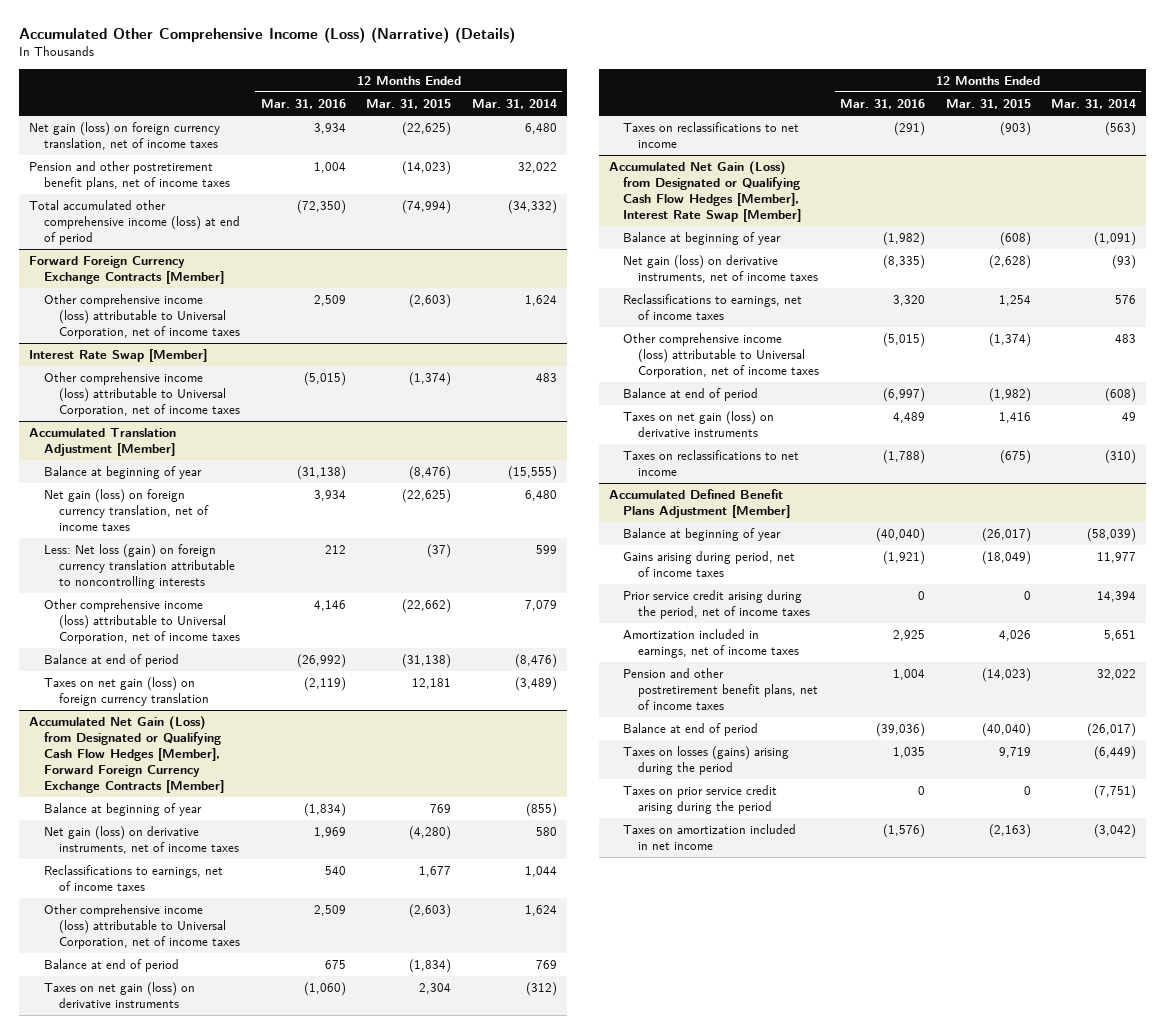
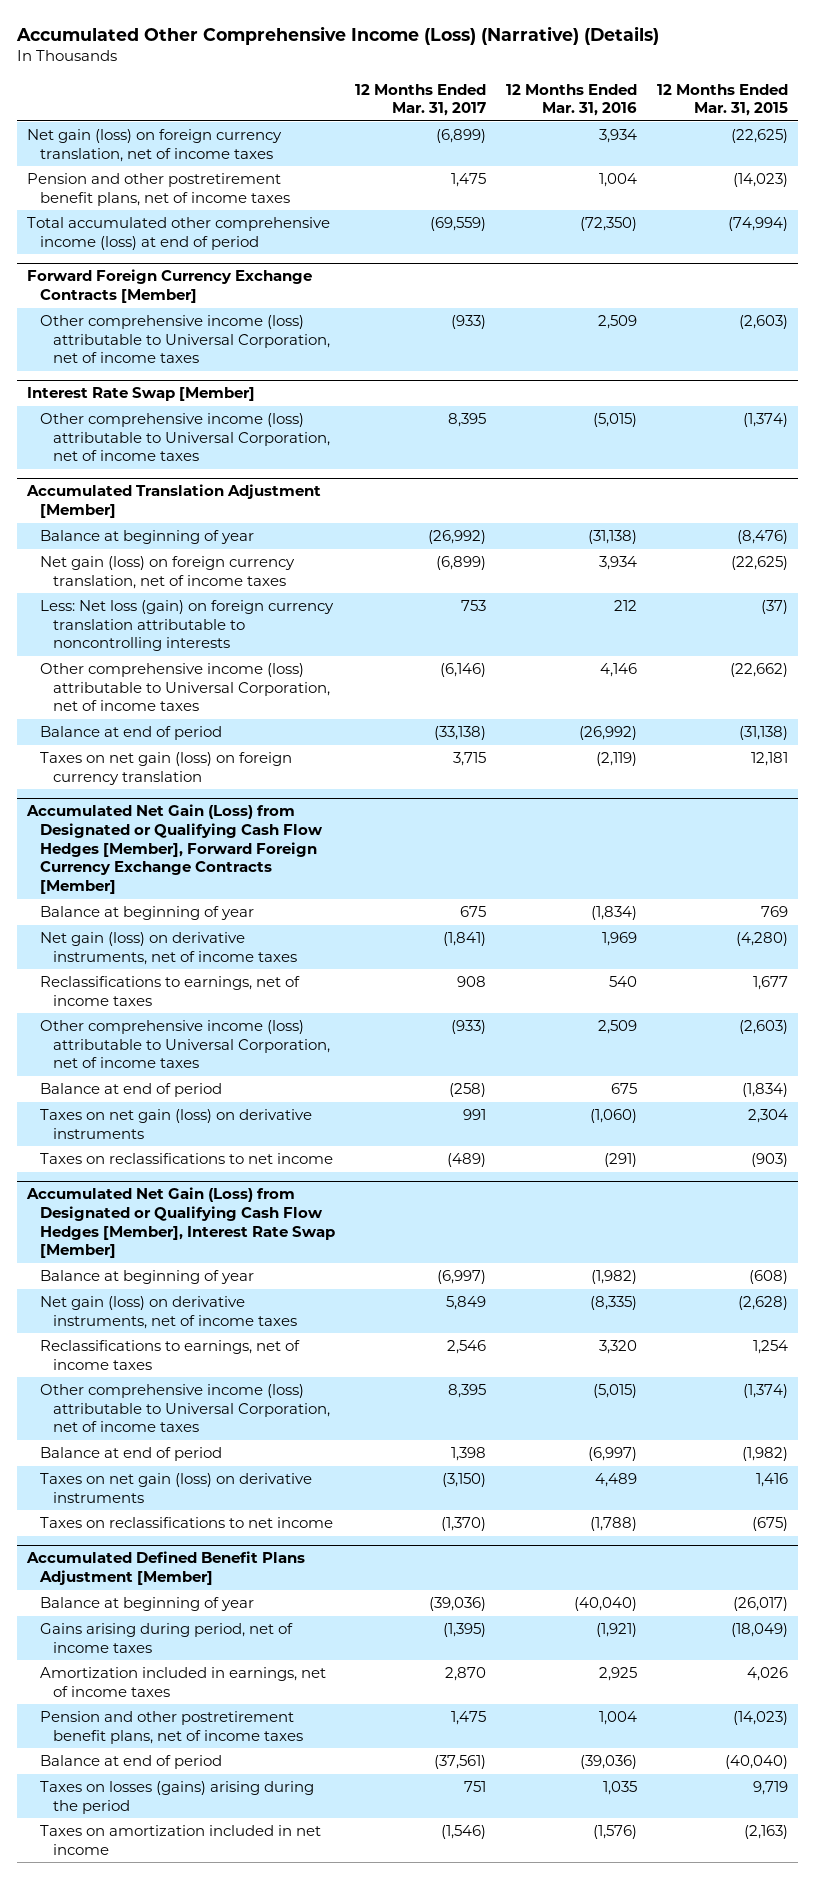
[471,99,557,110] Mar. 31, 2014 -> none
none -> [355,83,487,117] 12 Months Ended Mar. 31, 2017
[623,590,811,619] Prior service credit arising during the period, net of income taxes -> none
[623,785,778,814] Taxes on prior service credit arising during the period -> none

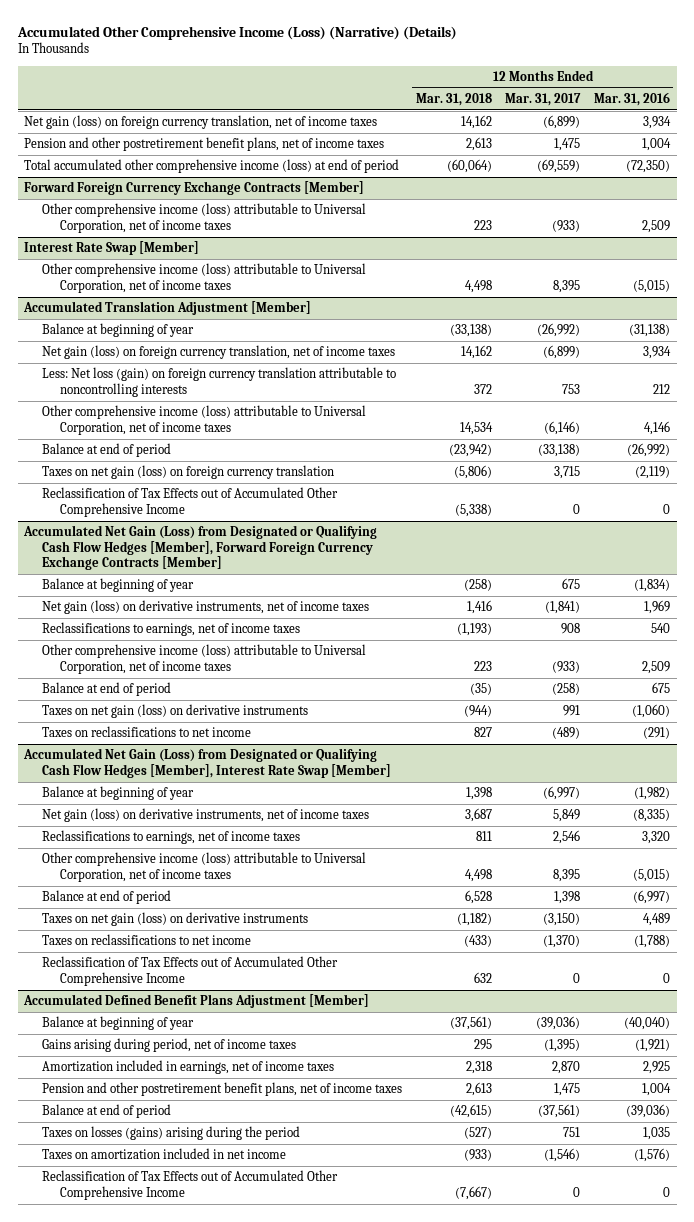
[656,83,788,117] 12 Months Ended Mar. 31, 2015 -> none
none -> [415,93,492,107] Mar. 31, 2018
none -> [42,487,339,517] Reclassification of Tax Effects out of Accumulated Other Comprehensive Income
none -> [42,956,339,986] Reclassification of Tax Effects out of Accumulated Other Comprehensive Income
none -> [42,1170,339,1200] Reclassification of Tax Effects out of Accumulated Other Comprehensive Income

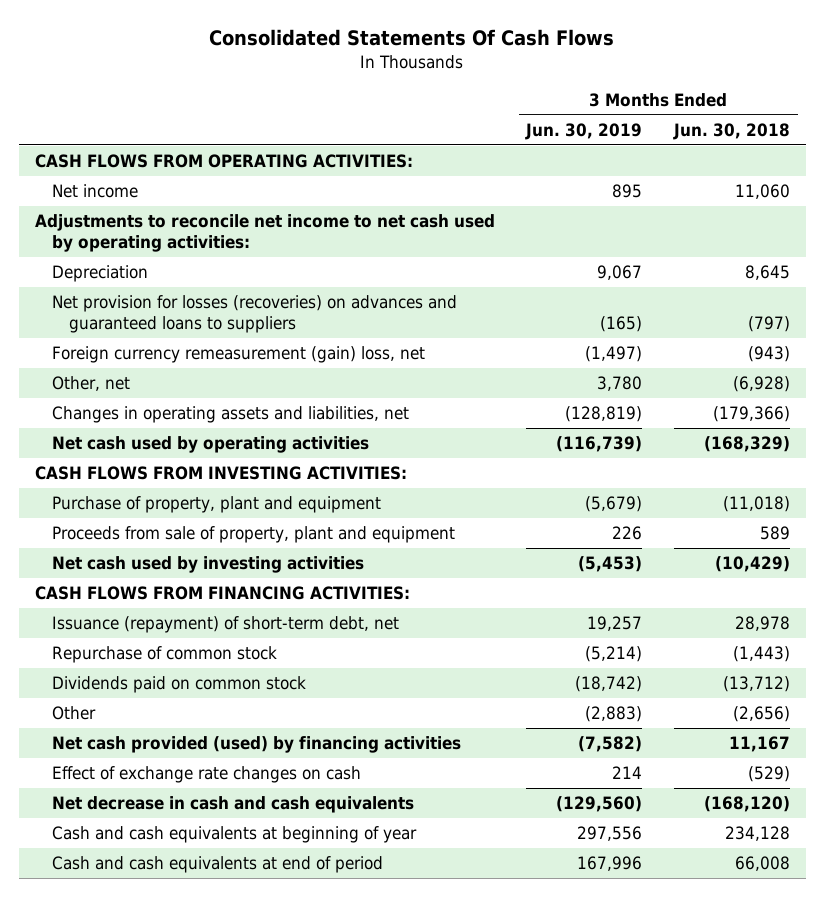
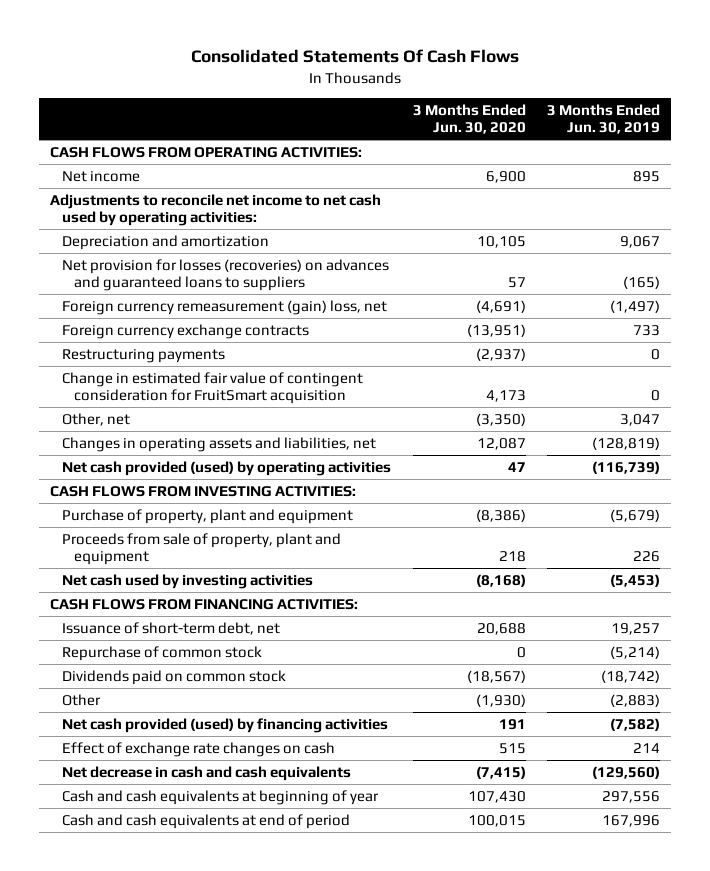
[673,122,791,140] Jun. 30, 2018 -> none
none -> [412,103,526,135] 3 Months Ended Jun. 30, 2020
[51,265,148,283] Depreciation -> [61,234,269,250] Depreciation and amortization
none -> [61,323,309,339] Foreign currency exchange contracts
none -> [61,348,225,363] Restructuring payments
none -> [61,371,363,405] Change in estimated fair value of contingent consideration for FruitSmart acquisition
[597,376,643,392] 3,780 -> [620,413,661,426] 3,047
[51,436,369,454] Net cash used by operating activities -> [61,460,391,476] Net cash provided (used) by operating activities
[51,616,399,634] Issuance (repayment) of short-term debt, net -> [61,621,280,635] Issuance of short-term debt, net

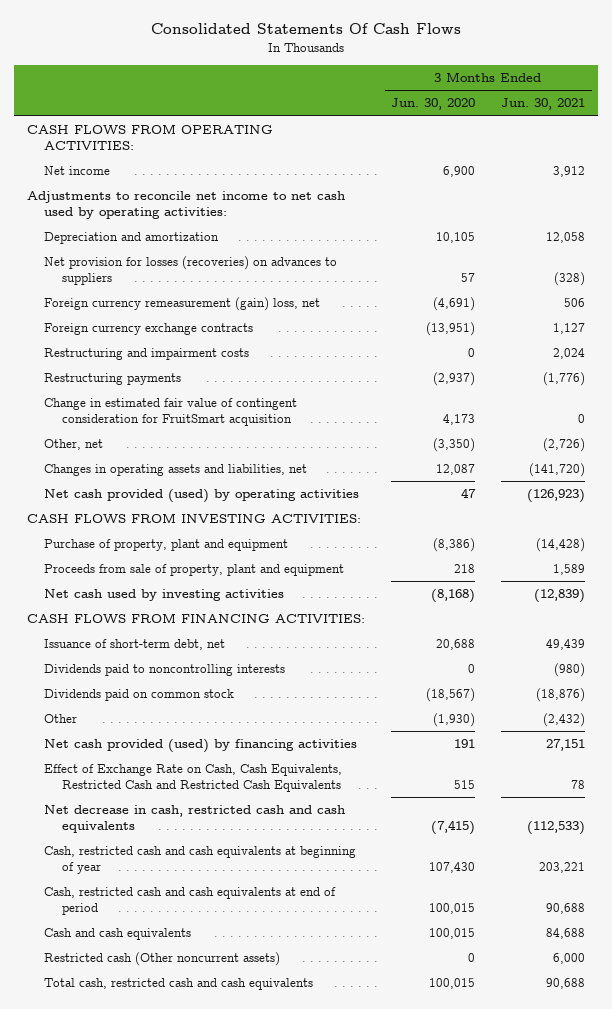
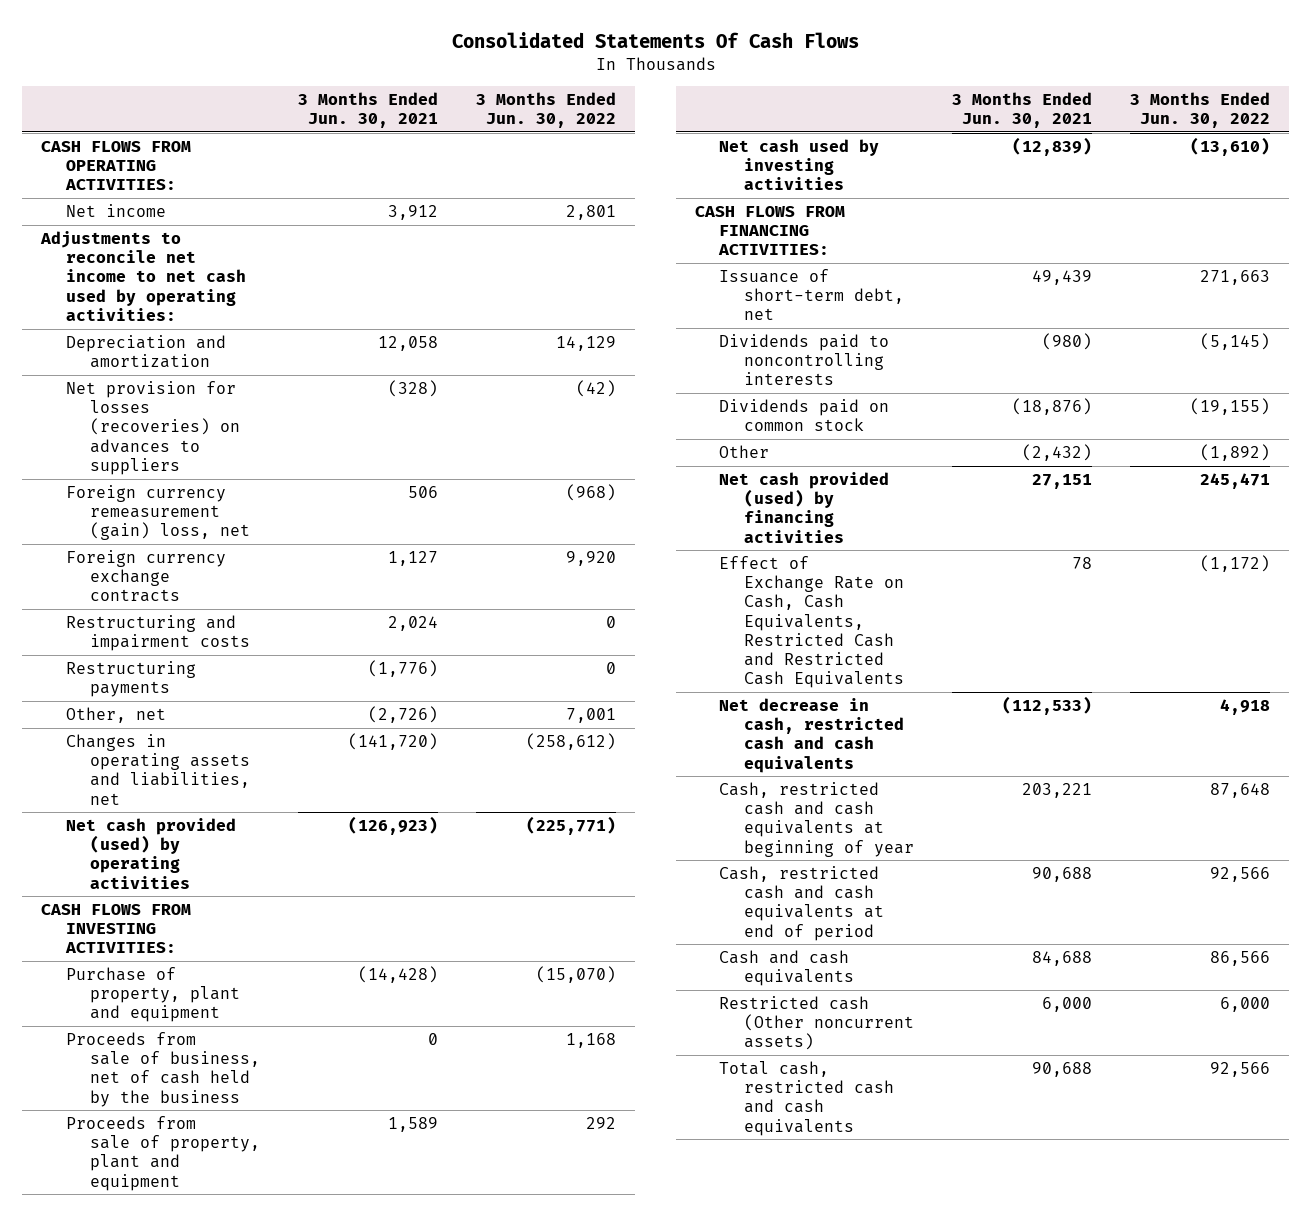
[391,98,476,111] Jun. 30, 2020 -> none
none -> [476,91,617,129] 3 Months Ended Jun. 30, 2022
[44,398,298,427] Change in estimated fair value of contingent consideration for FruitSmart acquisition -> none
none -> [65,1032,261,1107] Proceeds from sale of business, net of cash held by the business

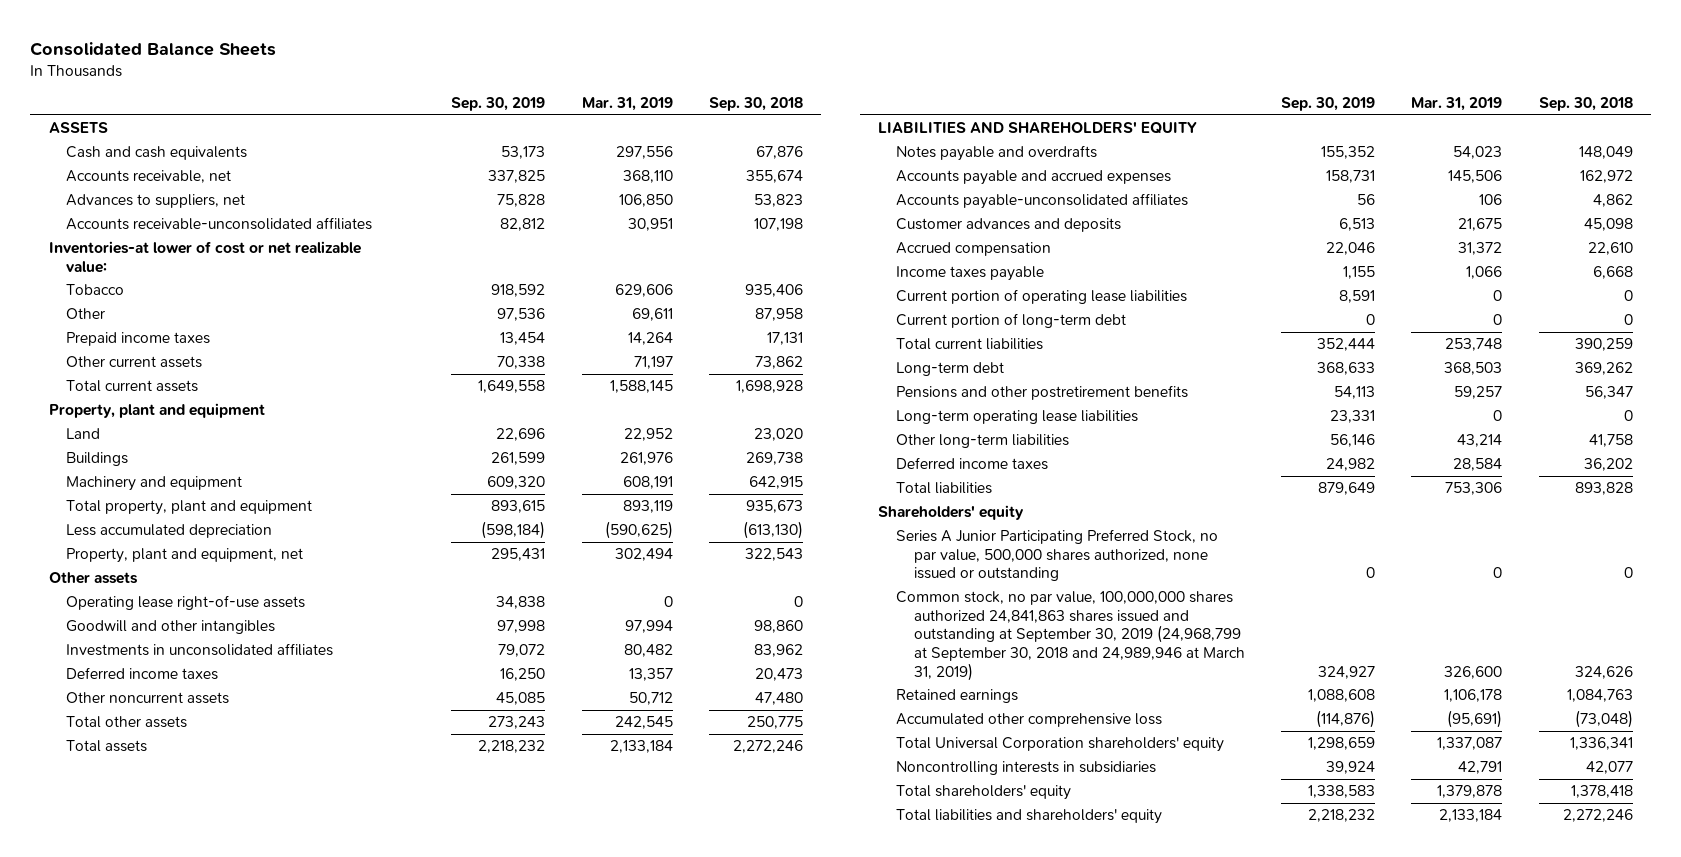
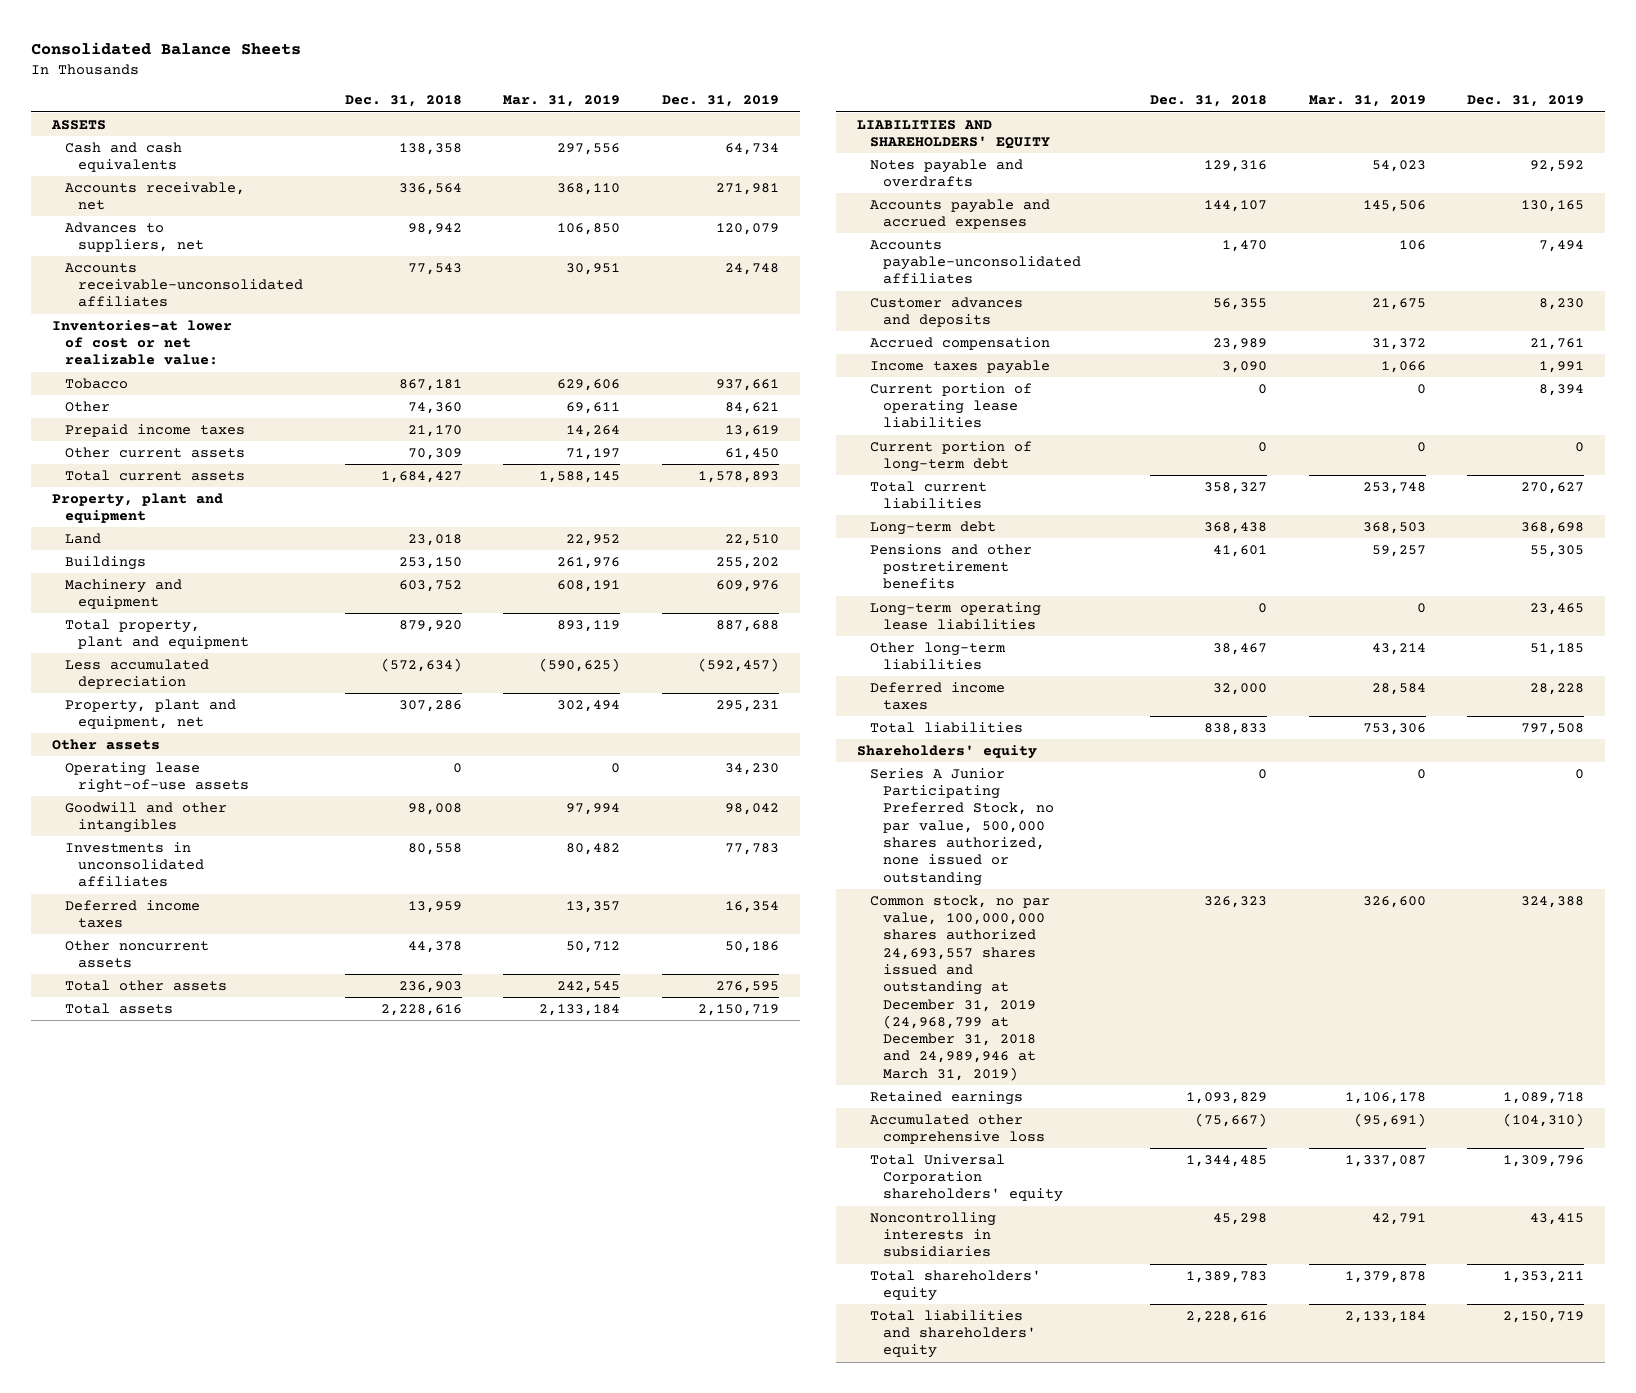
[451,97,546,112] Sep. 30, 2019 -> none
[708,97,803,112] Sep. 30, 2018 -> none
none -> [344,95,462,108] Dec. 31, 2018
none -> [661,95,779,108] Dec. 31, 2019
[896,591,1245,681] Common stock, no par value, 100,000,000 shares authorized 24,841,863 shares issued and outstanding at September 30, 2019 (24,968,799 at September 30, 2018 and 24,989,946 at March 31, 2019) -> [870,894,1051,1081] Common stock, no par value, 100,000,000 shares authorized 24,693,557 shares issued and outstanding at December 31, 2019 (24,968,799 at December 31, 2018 and 24,989,946 at March 31, 2019)

